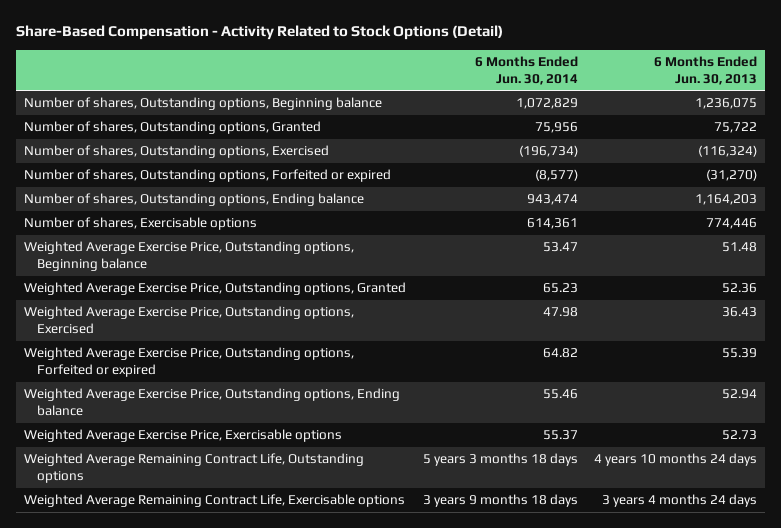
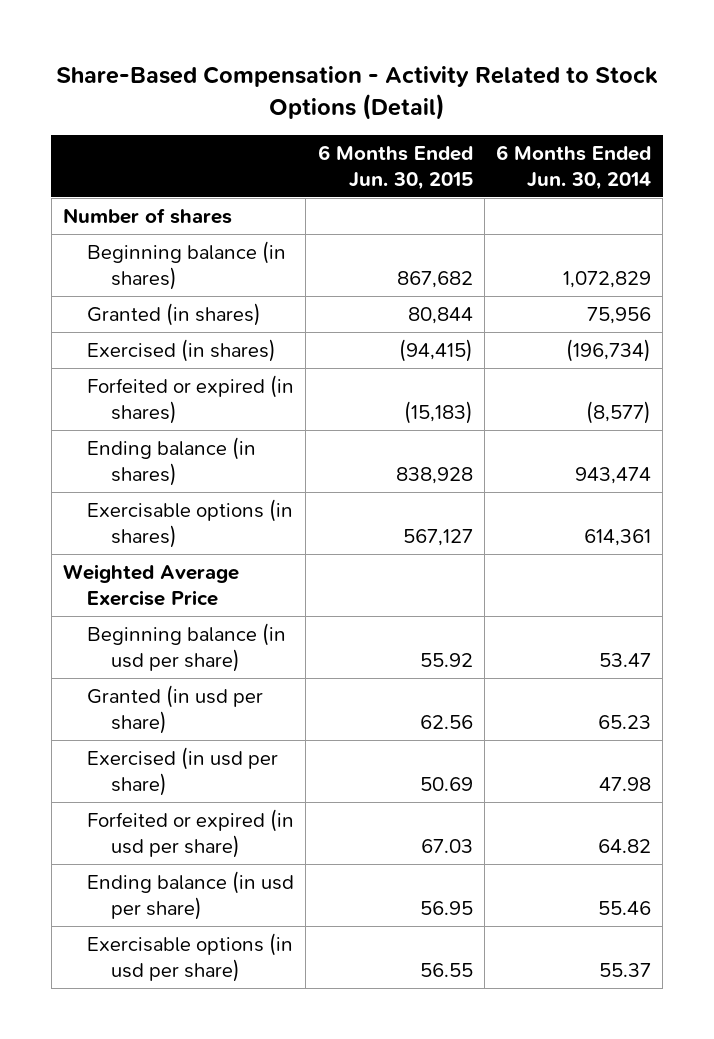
[654,55,758,85] 6 Months Ended Jun. 30, 2013 -> none
none -> [317,145,473,190] 6 Months Ended Jun. 30, 2015
[24,453,365,484] Weighted Average Remaining Contract Life, Outstanding options -> none
[24,494,406,508] Weighted Average Remaining Contract Life, Exercisable options -> none
none -> [62,208,232,225] Number of shares
[24,97,383,111] Number of shares, Outstanding options, Beginning balance -> [87,241,287,290] Beginning balance (in shares)
[24,121,322,135] Number of shares, Outstanding options, Granted -> [87,303,262,327] Granted (in shares)
[24,145,330,159] Number of shares, Outstanding options, Exercised -> [87,339,277,363] Exercised (in shares)
[24,169,392,183] Number of shares, Outstanding options, Forfeited or expired -> [87,375,295,424] Forfeited or expired (in shares)
[24,193,365,207] Number of shares, Outstanding options, Ending balance -> [87,437,257,486] Ending balance (in shares)
[24,217,258,231] Number of shares, Exercisable options -> [87,499,294,548] Exercisable options (in shares)
none -> [62,564,239,606] Weighted Average Exercise Price
[24,241,355,272] Weighted Average Exercise Price, Outstanding options, Beginning balance -> [87,623,287,672] Beginning balance (in usd per share)
[24,282,407,296] Weighted Average Exercise Price, Outstanding options, Granted -> [87,685,264,734] Granted (in usd per share)
[24,306,355,335] Weighted Average Exercise Price, Outstanding options, Exercised -> [87,747,279,796] Exercised (in usd per share)
[24,347,355,378] Weighted Average Exercise Price, Outstanding options, Forfeited or expired -> [87,809,295,858] Forfeited or expired (in usd per share)
[24,388,401,417] Weighted Average Exercise Price, Outstanding options, Ending balance -> [87,871,295,920] Ending balance (in usd per share)
[24,429,343,443] Weighted Average Exercise Price, Exercisable options -> [87,933,294,982] Exercisable options (in usd per share)

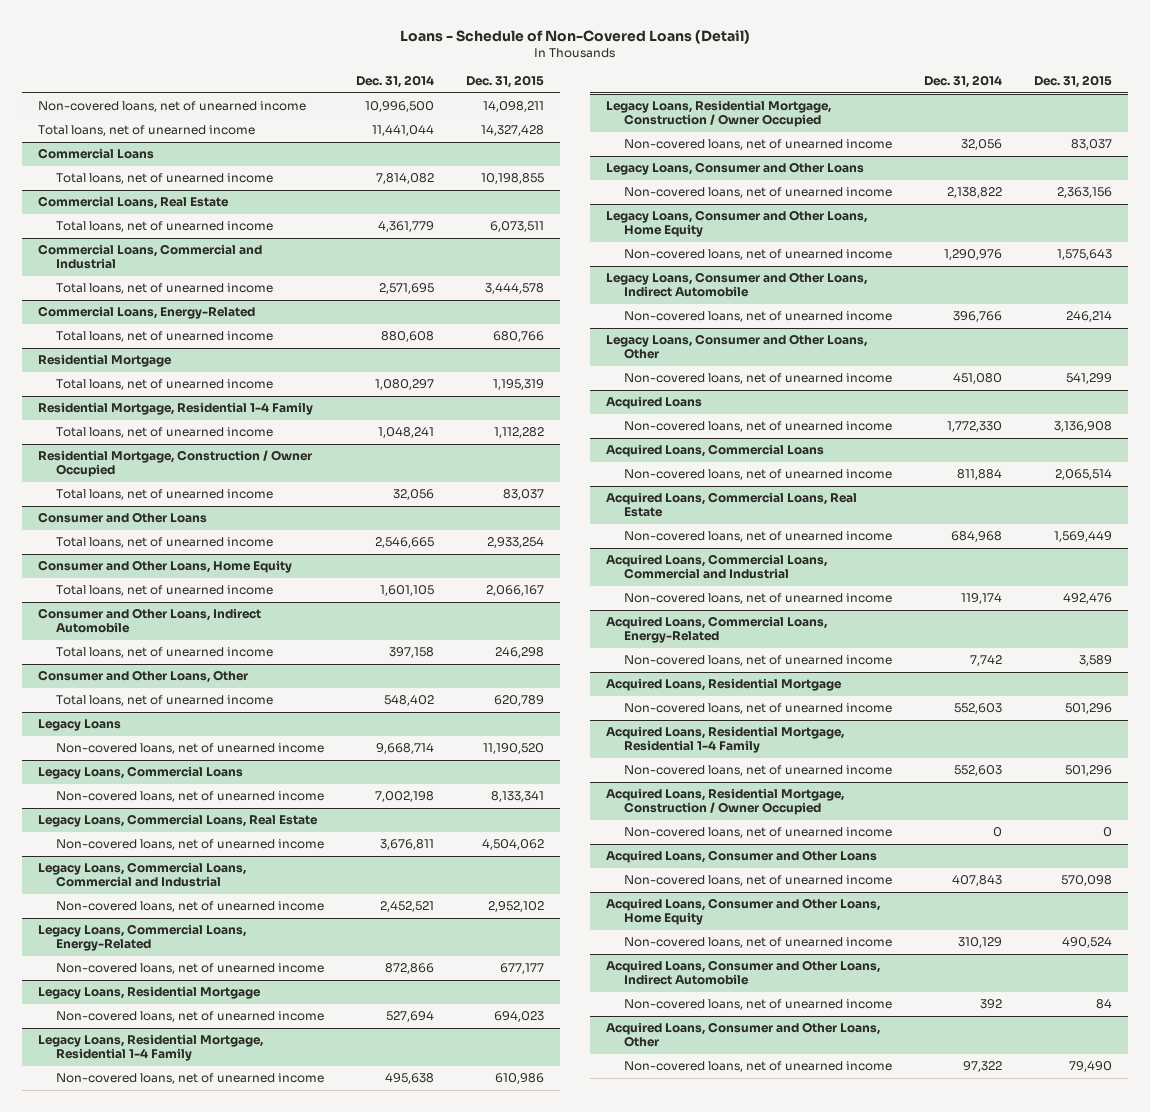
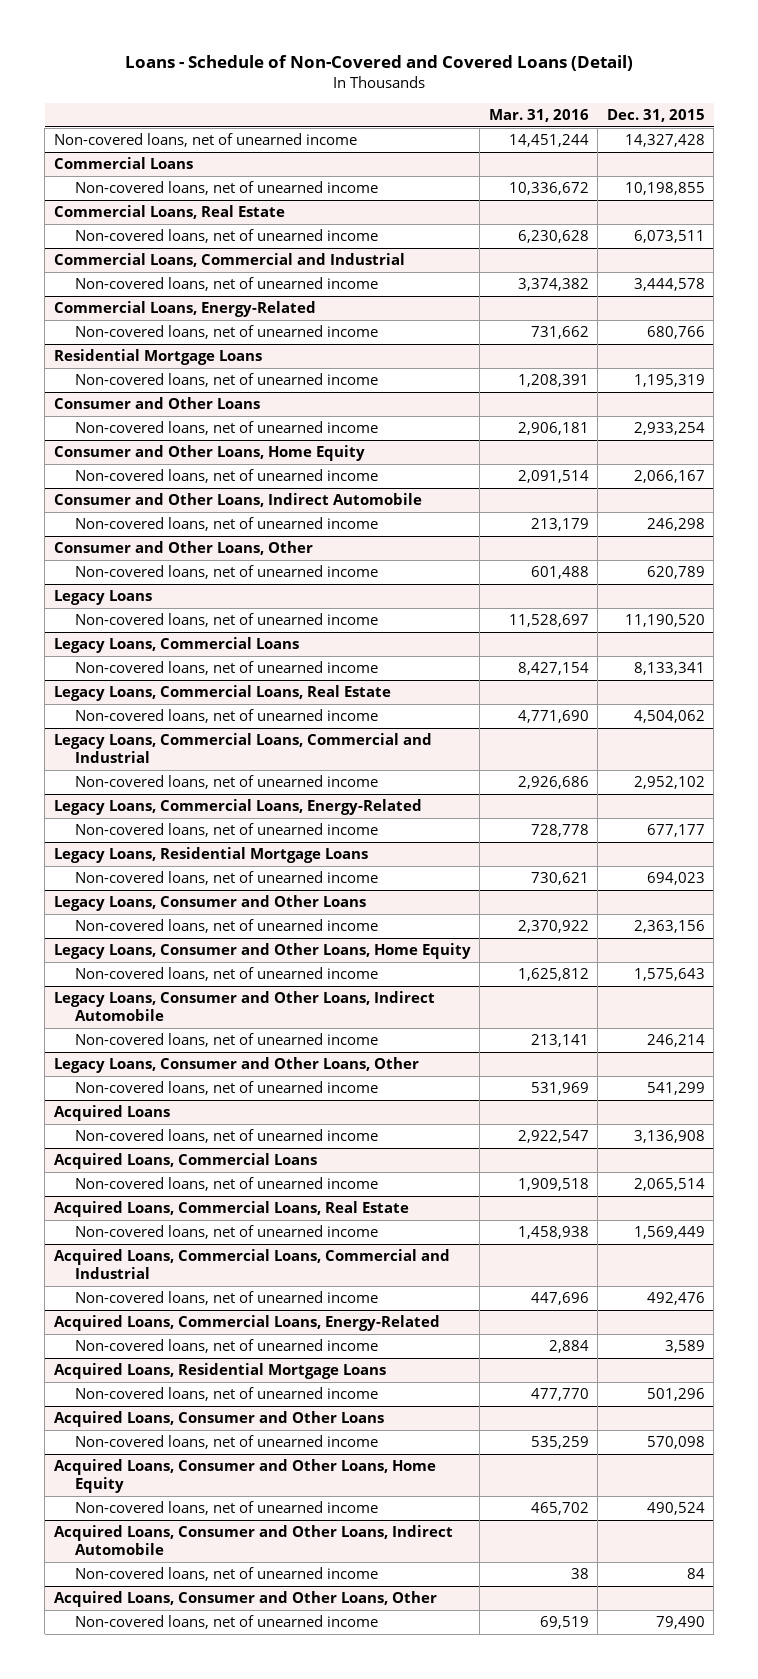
[400,29,751,44] Loans - Schedule of Non-Covered Loans (Detail) -> [125,54,634,71] Loans - Schedule of Non-Covered and Covered Loans (Detail)
[356,75,435,89] Dec. 31, 2014 -> none
none -> [488,109,589,123] Mar. 31, 2016
[38,125,256,137] Total loans, net of unearned income -> none
[483,101,545,113] 14,098,211 -> [624,134,705,148] 14,327,428
[56,173,274,185] Total loans, net of unearned income -> [75,181,379,196] Non-covered loans, net of unearned income
[56,221,274,233] Total loans, net of unearned income -> [75,229,379,244] Non-covered loans, net of unearned income
[56,283,274,295] Total loans, net of unearned income -> [75,277,379,292] Non-covered loans, net of unearned income
[38,402,314,416] Residential Mortgage, Residential 1-4 Family -> none
[56,427,274,439] Total loans, net of unearned income -> none
[38,450,313,478] Residential Mortgage, Construction / Owner Occupied -> none
[56,489,274,501] Total loans, net of unearned income -> none
[56,331,274,343] Total loans, net of unearned income -> [75,325,379,340] Non-covered loans, net of unearned income
[38,354,173,368] Residential Mortgage -> [53,349,262,366] Residential Mortgage Loans
[56,379,274,391] Total loans, net of unearned income -> [75,373,379,388] Non-covered loans, net of unearned income
[56,537,274,549] Total loans, net of unearned income -> [75,421,379,436] Non-covered loans, net of unearned income
[56,585,274,597] Total loans, net of unearned income -> [75,469,379,484] Non-covered loans, net of unearned income
[56,647,274,659] Total loans, net of unearned income -> [75,517,379,532] Non-covered loans, net of unearned income
[56,695,274,707] Total loans, net of unearned income -> [75,565,379,580] Non-covered loans, net of unearned income
[38,986,262,1000] Legacy Loans, Residential Mortgage -> [53,847,368,864] Legacy Loans, Residential Mortgage Loans
[38,1034,264,1062] Legacy Loans, Residential Mortgage, Residential 1-4 Family -> none
[56,1073,325,1085] Non-covered loans, net of unearned income -> none
[606,100,832,128] Legacy Loans, Residential Mortgage, Construction / Owner Occupied -> none
[624,139,893,151] Non-covered loans, net of unearned income -> none
[624,703,893,715] Non-covered loans, net of unearned income -> none
[606,726,845,754] Acquired Loans, Residential Mortgage, Residential 1-4 Family -> none
[606,678,843,692] Acquired Loans, Residential Mortgage -> [53,1363,386,1380] Acquired Loans, Residential Mortgage Loans
[606,788,845,816] Acquired Loans, Residential Mortgage, Construction / Owner Occupied -> none
[624,827,893,839] Non-covered loans, net of unearned income -> none

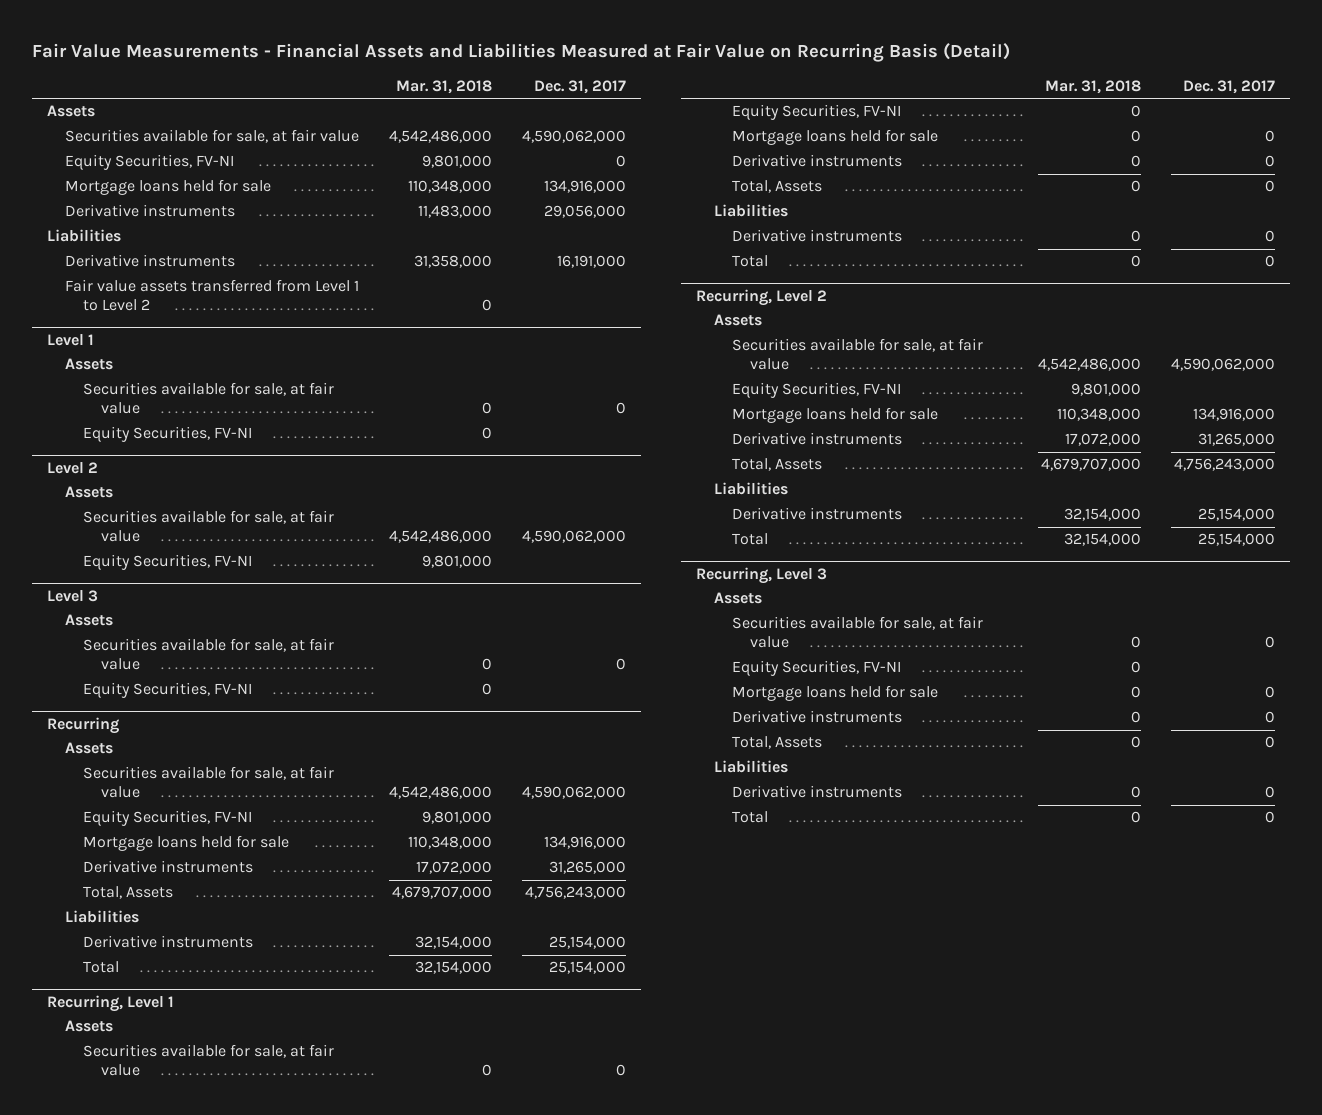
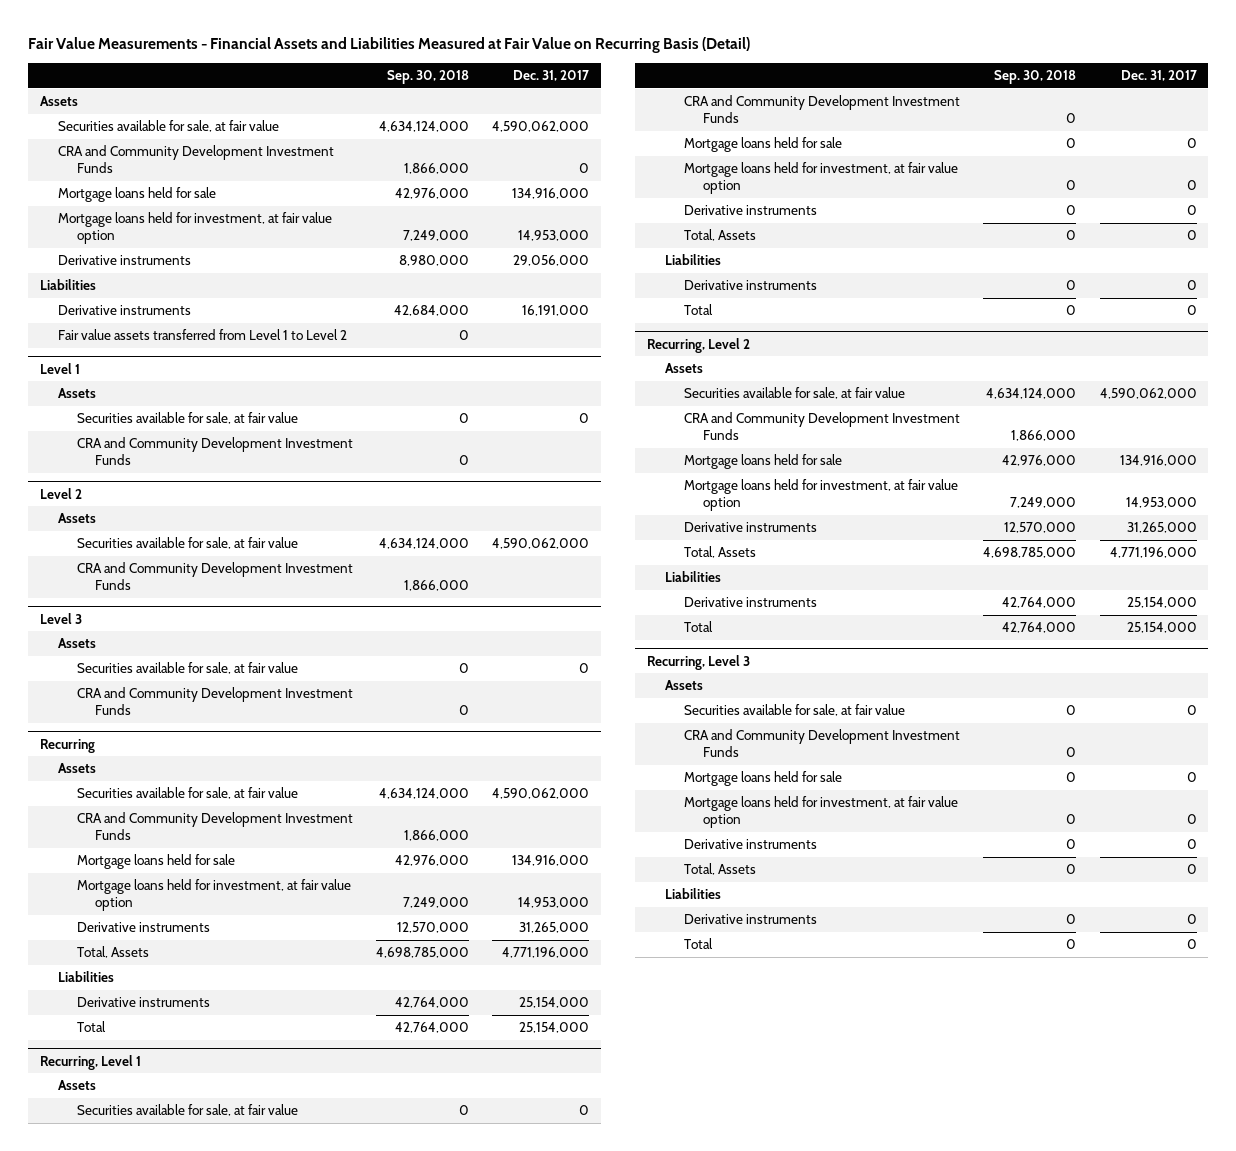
[396,80,493,95] Mar. 31, 2018 -> none
none -> [387,69,470,84] Sep. 30, 2018
[65,154,235,171] Equity Securities, FV-NI -> none
none -> [58,145,335,173] CRA and Community Development Investment Funds
none -> [58,212,333,244] Mortgage loans held for investment, at fair value option
[83,426,253,443] Equity Securities, FV-NI -> none
none -> [76,437,353,465] CRA and Community Development Investment Funds
[83,554,253,571] Equity Securities, FV-NI -> none
none -> [76,562,353,590] CRA and Community Development Investment Funds
[83,682,253,699] Equity Securities, FV-NI -> none
none -> [76,687,353,715] CRA and Community Development Investment Funds
[83,810,253,827] Equity Securities, FV-NI -> none
none -> [76,812,353,840] CRA and Community Development Investment Funds
none -> [76,879,351,911] Mortgage loans held for investment, at fair value option
[524,886,626,900] 4,756,243,000 -> [502,947,590,959] 4,771,196,000
[732,104,902,121] Equity Securities, FV-NI -> none
none -> [684,95,961,123] CRA and Community Development Investment Funds
none -> [684,162,959,194] Mortgage loans held for investment, at fair value option
[732,382,902,399] Equity Securities, FV-NI -> none
none -> [684,412,961,440] CRA and Community Development Investment Funds
none -> [684,479,959,511] Mortgage loans held for investment, at fair value option
[1173,458,1275,472] 4,756,243,000 -> [1109,547,1197,559] 4,771,196,000
[732,660,902,677] Equity Securities, FV-NI -> none
none -> [684,729,961,757] CRA and Community Development Investment Funds
none -> [684,796,959,828] Mortgage loans held for investment, at fair value option

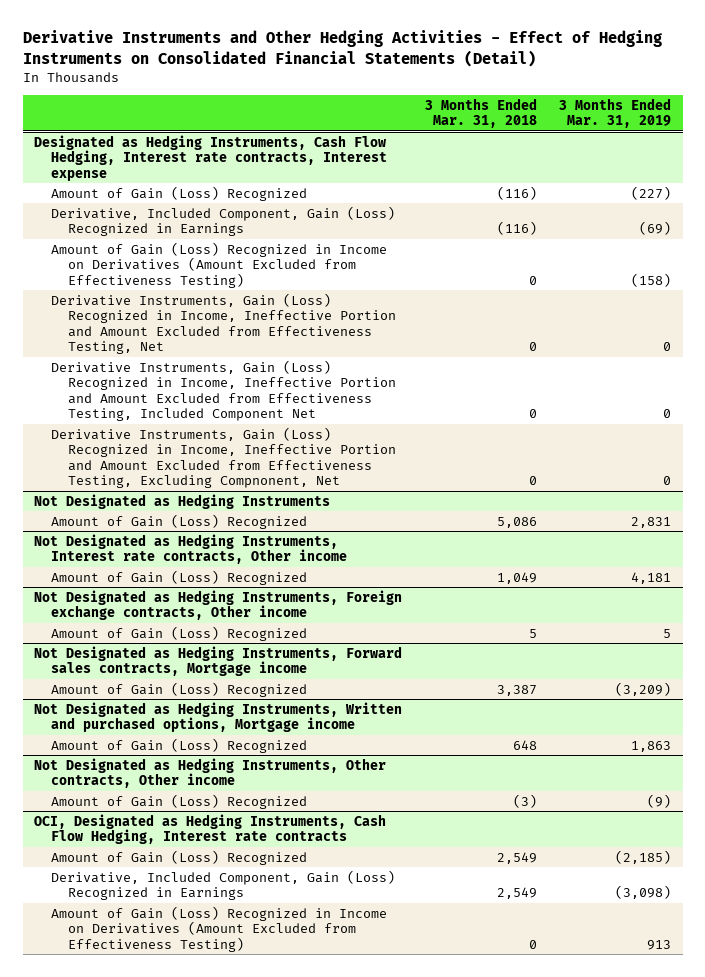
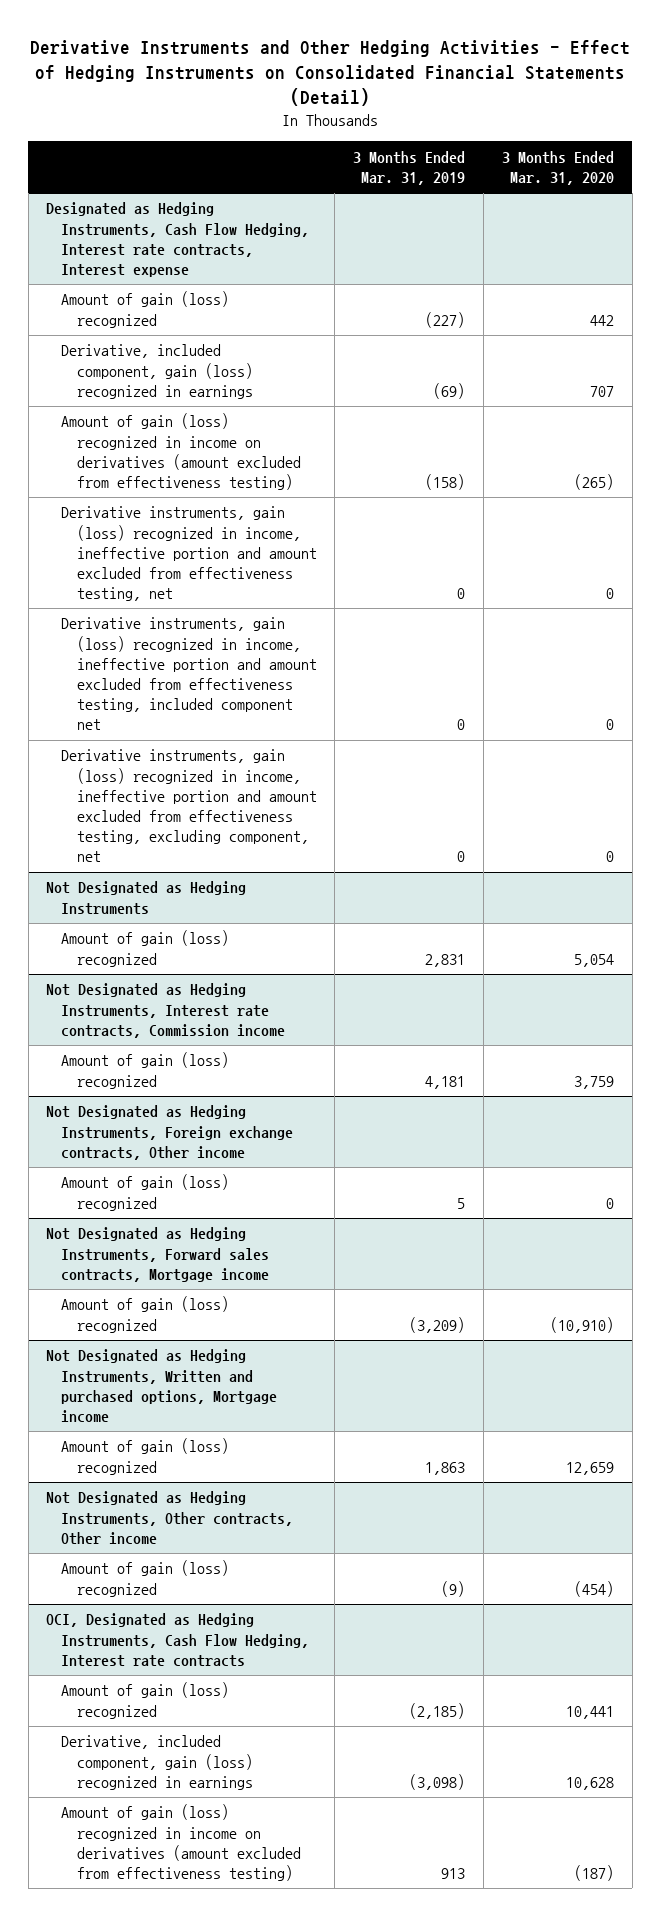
[424,97,537,129] 3 Months Ended Mar. 31, 2018 -> none
none -> [501,150,614,186] 3 Months Ended Mar. 31, 2020
[51,185,308,201] Amount of Gain (Loss) Recognized -> [61,291,230,328] Amount of gain (loss) recognized
[51,205,396,237] Derivative, Included Component, Gain (Loss) Recognized in Earnings -> [61,344,253,399] Derivative, included component, gain (loss) recognized in earnings
[51,241,388,288] Amount of Gain (Loss) Recognized in Income on Derivatives (Amount Excluded from Effectiveness Testing) -> [61,413,301,491] Amount of gain (loss) recognized in income on derivatives (amount excluded from effectiveness testing)
[51,292,397,355] Derivative Instruments, Gain (Loss) Recognized in Income, Ineffective Portion and Amount Excluded from Effectiveness Testing, Net -> [61,506,317,602] Derivative instruments, gain (loss) recognized in income, ineffective portion and amount excluded from effectiveness testing, net
[51,359,397,422] Derivative Instruments, Gain (Loss) Recognized in Income, Ineffective Portion and Amount Excluded from Effectiveness Testing, Included Component Net -> [61,617,317,731] Derivative instruments, gain (loss) recognized in income, ineffective portion and amount excluded from effectiveness testing, included component net
[51,426,397,489] Derivative Instruments, Gain (Loss) Recognized in Income, Ineffective Portion and Amount Excluded from Effectiveness Testing, Excluding Compnonent, Net -> [61,749,317,863] Derivative instruments, gain (loss) recognized in income, ineffective portion and amount excluded from effectiveness testing, excluding component, net
[51,513,308,529] Amount of Gain (Loss) Recognized -> [61,930,230,967] Amount of gain (loss) recognized
[34,533,348,565] Not Designated as Hedging Instruments, Interest rate contracts, Other income -> [46,983,286,1038] Not Designated as Hedging Instruments, Interest rate contracts, Commission income
[51,569,308,585] Amount of Gain (Loss) Recognized -> [61,1052,230,1089] Amount of gain (loss) recognized
[51,625,308,641] Amount of Gain (Loss) Recognized -> [61,1174,230,1211] Amount of gain (loss) recognized
[51,681,308,697] Amount of Gain (Loss) Recognized -> [61,1296,230,1333] Amount of gain (loss) recognized
[51,737,308,753] Amount of Gain (Loss) Recognized -> [61,1438,230,1475] Amount of gain (loss) recognized
[51,793,308,809] Amount of Gain (Loss) Recognized -> [61,1560,230,1597] Amount of gain (loss) recognized
[51,849,308,865] Amount of Gain (Loss) Recognized -> [61,1682,230,1719] Amount of gain (loss) recognized
[51,869,396,901] Derivative, Included Component, Gain (Loss) Recognized in Earnings -> [61,1735,253,1790] Derivative, included component, gain (loss) recognized in earnings
[51,905,388,952] Amount of Gain (Loss) Recognized in Income on Derivatives (Amount Excluded from Effectiveness Testing) -> [61,1804,301,1882] Amount of gain (loss) recognized in income on derivatives (amount excluded from effectiveness testing)

